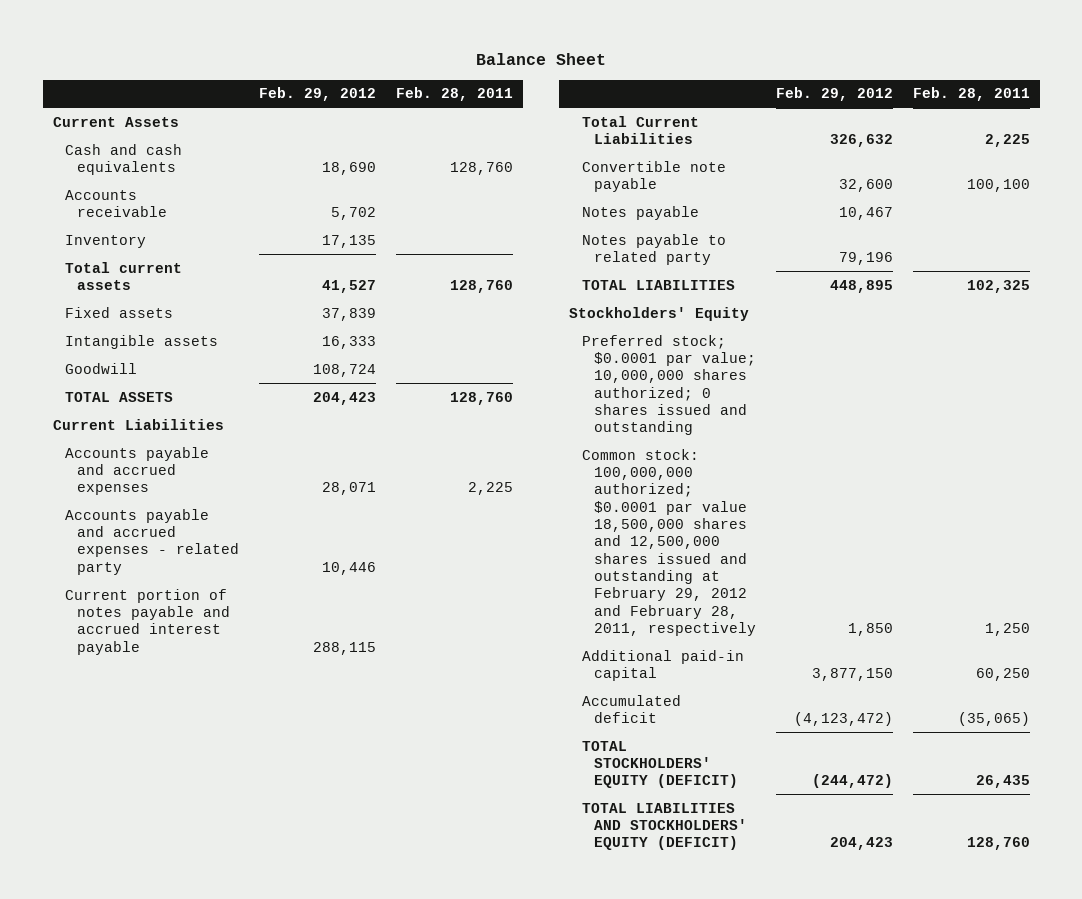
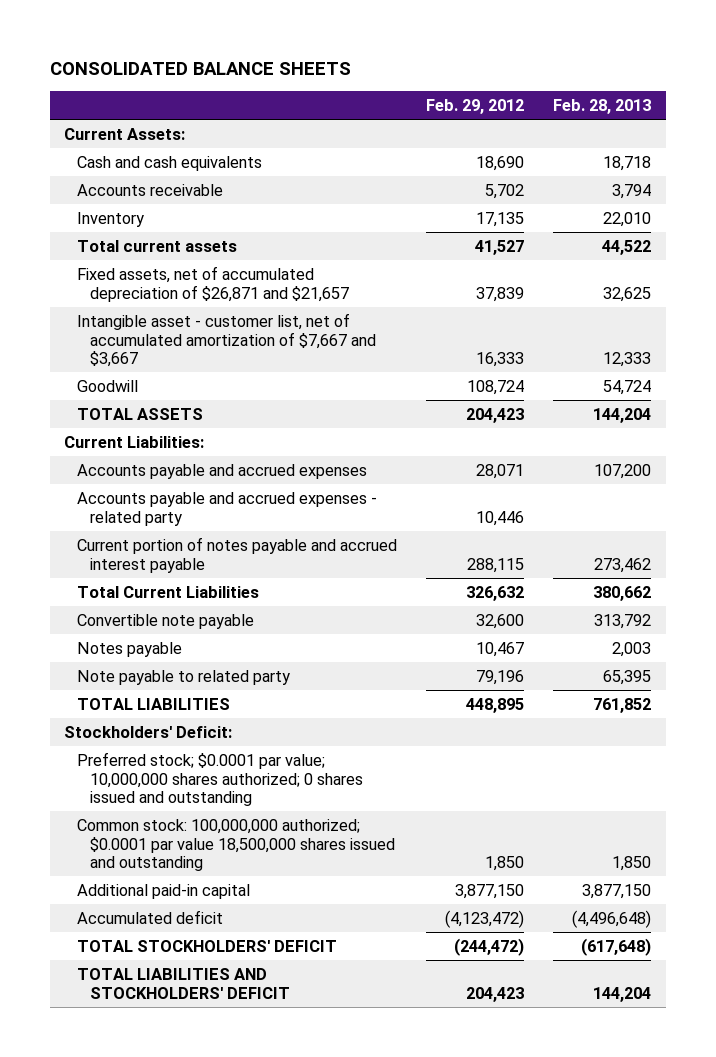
[476,53,607,66] Balance Sheet -> [49,62,351,76] CONSOLIDATED BALANCE SHEETS
[396,87,514,102] Feb. 28, 2011 -> none
none -> [553,98,652,114] Feb. 28, 2013
[52,116,179,127] Current Assets -> [64,127,186,140] Current Assets:
[65,306,174,318] Fixed assets -> [77,265,350,302] Fixed assets, net of accumulated depreciation of $26,871 and $21,657
[65,334,219,349] Intangible assets -> [77,312,377,368] Intangible asset - customer list, net of accumulated amortization of $7,667 and $3,667
[52,418,224,430] Current Liabilities -> [64,435,205,448] Current Liabilities:
[581,233,726,265] Notes payable to related party -> [77,669,291,685] Note payable to related party
[569,306,750,321] Stockholders' Equity -> [64,725,233,738] Stockholders' Deficit:
[581,448,757,637] Common stock: 100,000,000 authorized; $0.0001 par value 18,500,000 shares and 12,500,000 shares issued and outstanding at February 29, 2012 and February 28, 2011, respectively -> [77,818,396,872] Common stock: 100,000,000 authorized; $0.0001 par value 18,500,000 shares issued and outstanding
[581,740,739,789] TOTAL STOCKHOLDERS' EQUITY (DEFICIT) -> [77,939,338,952] TOTAL STOCKHOLDERS' DEFICIT
[581,802,748,851] TOTAL LIABILITIES AND STOCKHOLDERS' EQUITY (DEFICIT) -> [77,967,291,999] TOTAL LIABILITIES AND STOCKHOLDERS' DEFICIT

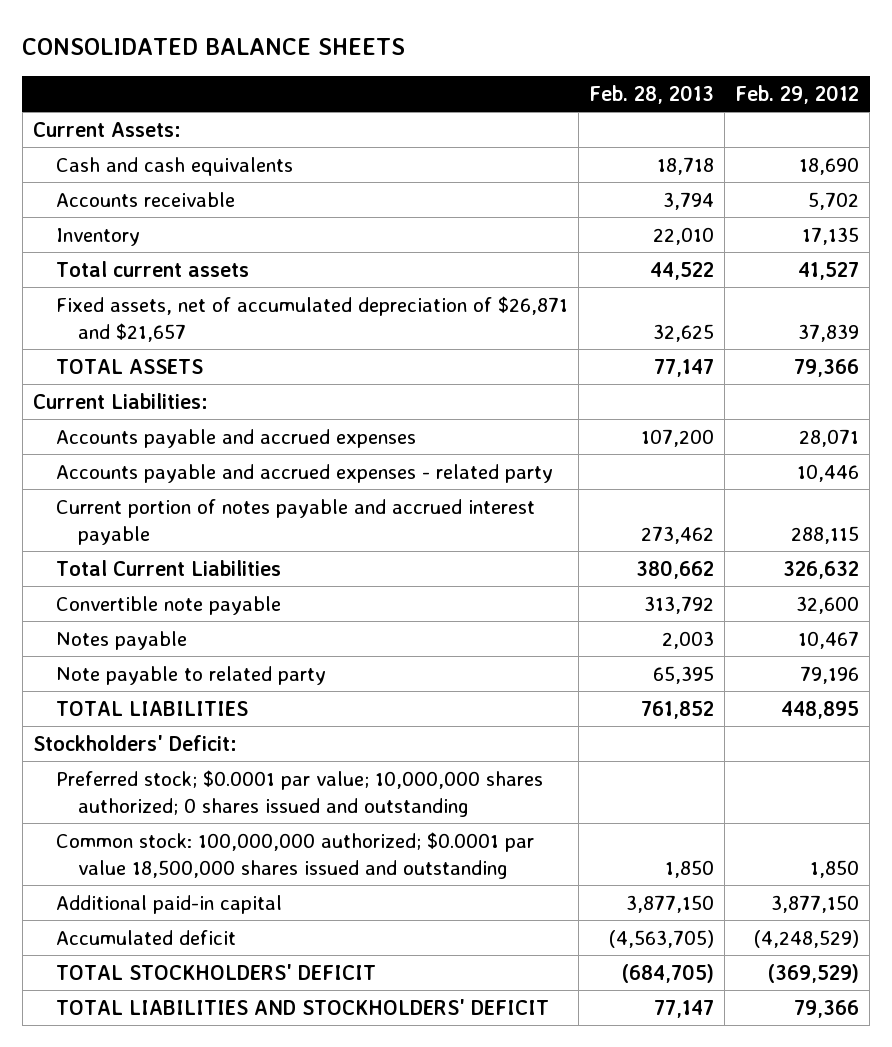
[77,312,377,368] Intangible asset - customer list, net of accumulated amortization of $7,667 and $3,667 -> none
[77,379,139,392] Goodwill -> none
[466,407,525,423] 204,423 -> [794,358,860,377] 79,366
[593,407,652,423] 144,204 -> [653,358,714,377] 77,147
[445,909,525,928] (4,123,472) -> [754,929,860,948] (4,248,529)
[572,909,652,928] (4,496,648) -> [608,929,714,948] (4,563,705)
[454,937,525,956] (244,472) -> [768,963,860,983] (369,529)
[581,937,652,956] (617,648) -> [621,963,714,983] (684,705)
[466,986,525,1002] 204,423 -> [794,999,860,1018] 79,366
[593,986,652,1002] 144,204 -> [653,999,714,1018] 77,147

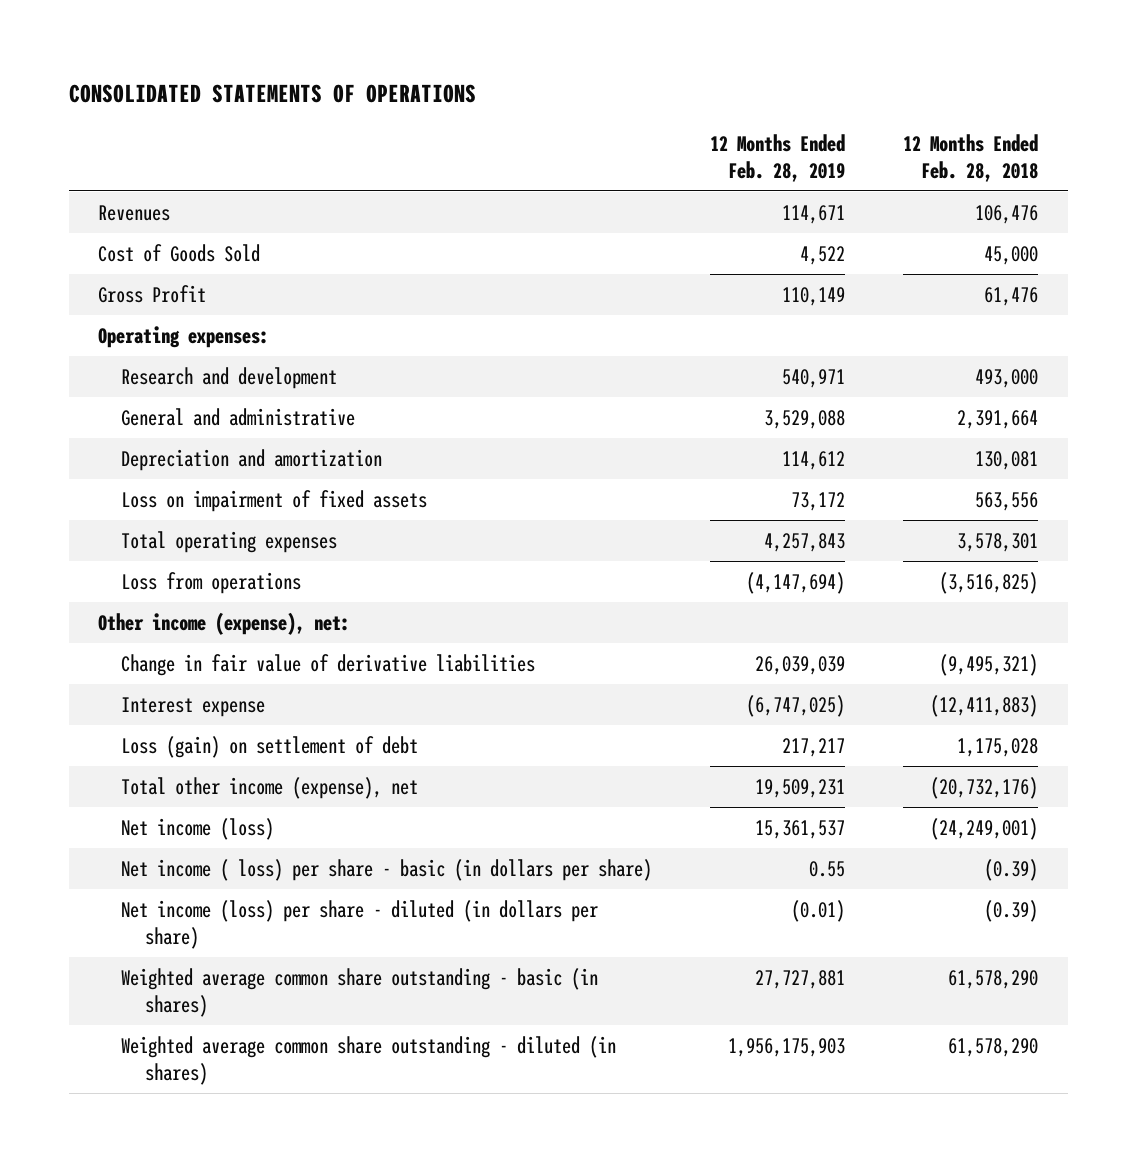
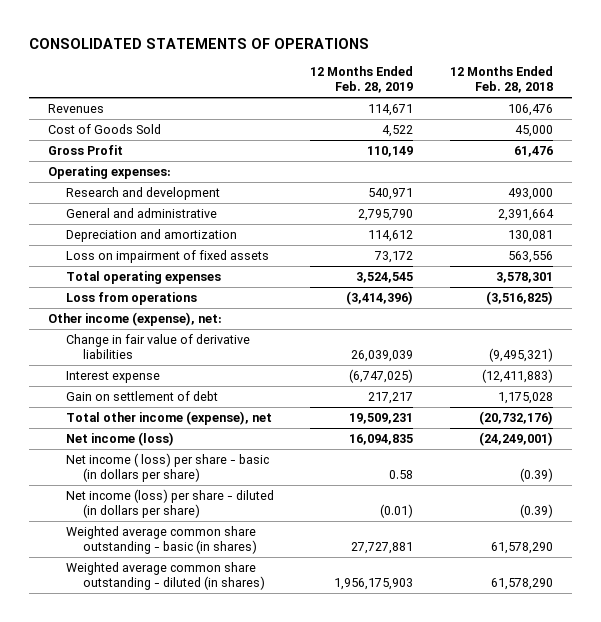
[764,409,846,429] 3,529,088 -> [358,209,414,222] 2,795,790
[764,532,846,552] 4,257,843 -> [356,272,414,284] 3,524,545
[746,571,846,594] (4,147,694) -> [346,291,414,306] (3,414,396)
[121,735,419,758] Loss (gain) on settlement of debt -> [65,391,218,402] Gain on settlement of debt
[755,819,846,839] 15,361,537 -> [349,434,414,446] 16,094,835
[809,860,846,877] 0.55 -> [389,470,414,480] 0.58

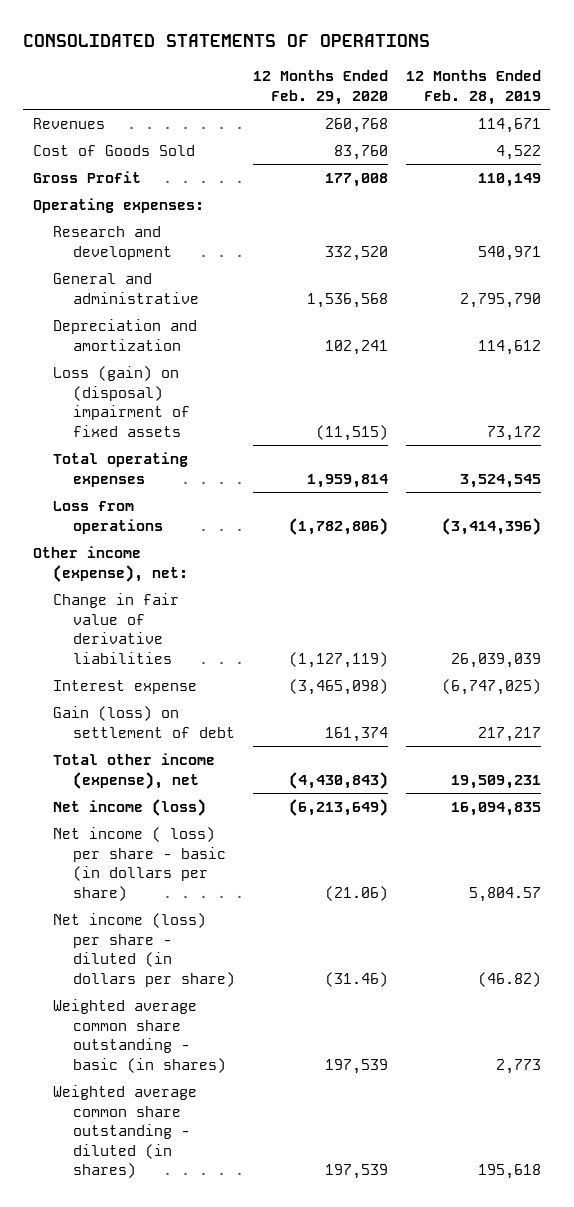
[450,66,554,94] 12 Months Ended Feb. 28, 2018 -> none
none -> [252,70,388,105] 12 Months Ended Feb. 29, 2020
[65,250,269,264] Loss on impairment of fixed assets -> [52,366,190,437] Loss (gain) on (disposal) impairment of fixed assets
[65,391,218,402] Gain on settlement of debt -> [52,706,235,738] Gain (loss) on settlement of debt
[389,470,414,480] 0.58 -> [469,886,542,902] 5,804.57
[380,504,414,519] (0.01) -> [478,971,542,987] (46.82)
[351,542,414,555] 27,727,881 -> [496,1058,542,1074] 2,773
[334,578,414,591] 1,956,175,903 -> [478,1164,542,1180] 195,618

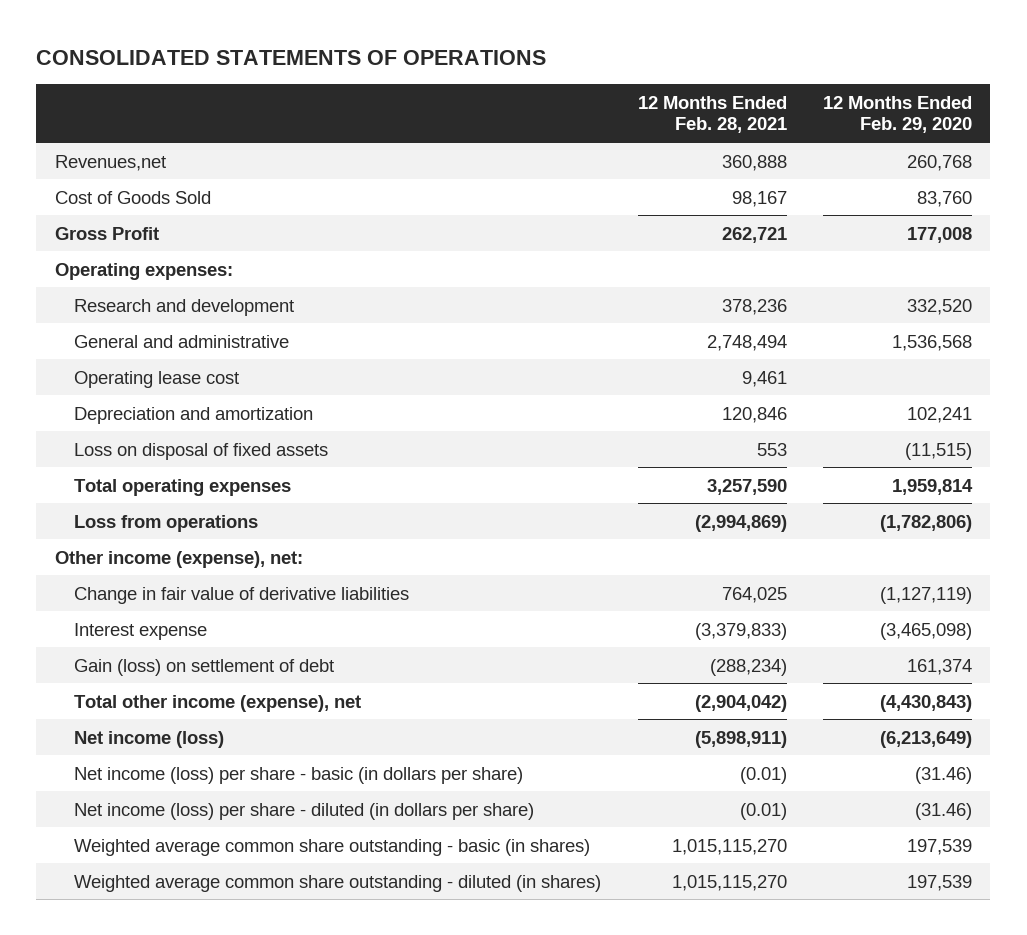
[406,70,542,105] 12 Months Ended Feb. 28, 2019 -> none
none -> [637,95,787,134] 12 Months Ended Feb. 28, 2021
[32,118,105,130] Revenues -> [54,154,166,171] Revenues,net
none -> [74,370,240,388] Operating lease cost
[52,366,190,437] Loss (gain) on (disposal) impairment of fixed assets -> [74,442,329,460] Loss on disposal of fixed assets
[52,827,226,901] Net income ( loss) per share - basic (in dollars per share) -> [74,766,524,784] Net income (loss) per share - basic (in dollars per share)
[324,885,388,901] (21.06) -> [914,766,972,784] (31.46)

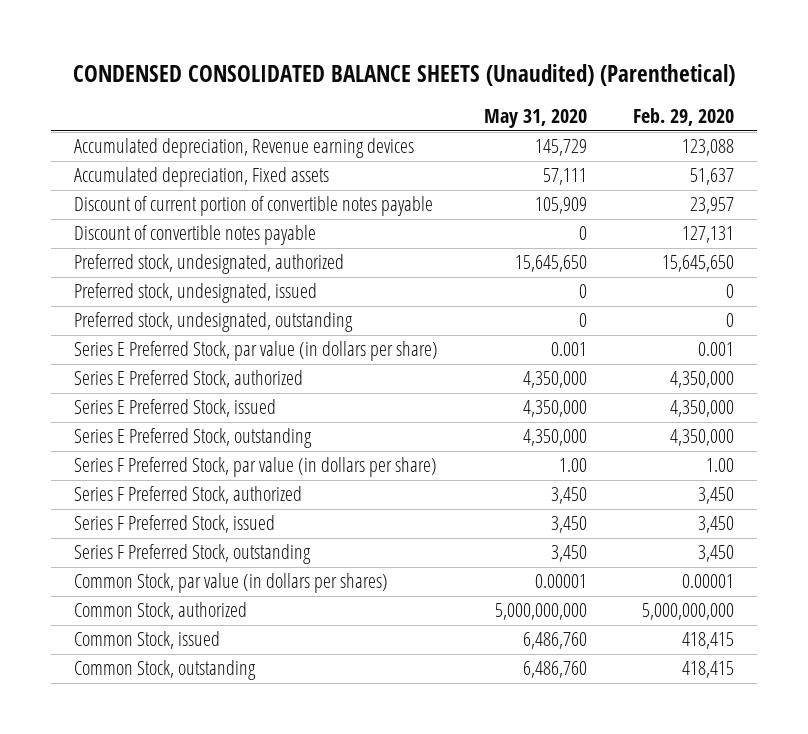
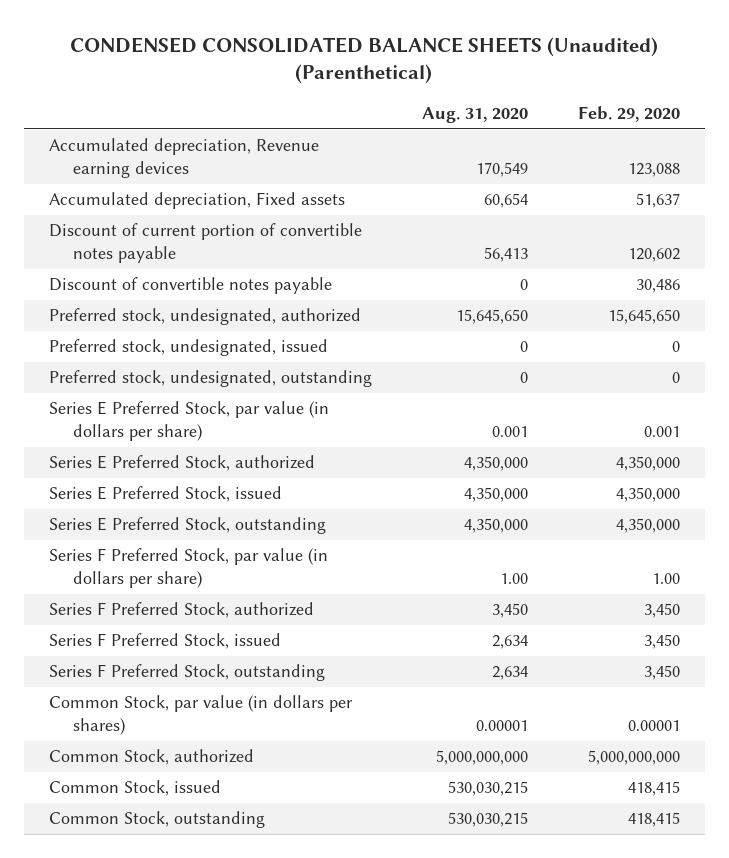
[484,109,588,129] May 31, 2020 -> none
none -> [421,106,528,123] Aug. 31, 2020
[690,197,735,215] 23,957 -> [627,248,680,263] 120,602
[682,226,735,244] 127,131 -> [635,279,680,294] 30,486

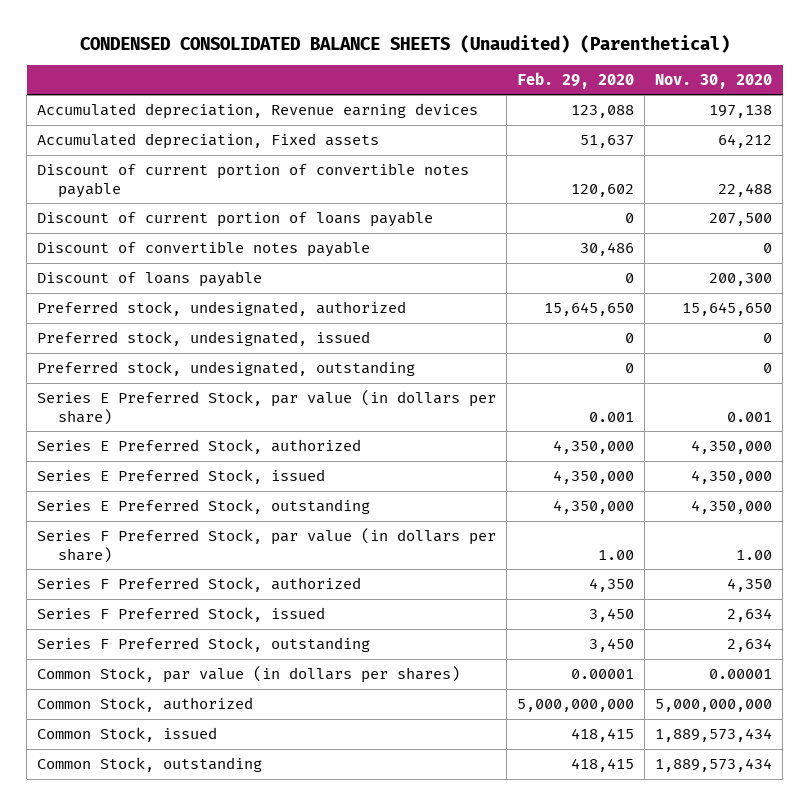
[421,106,528,123] Aug. 31, 2020 -> none
none -> [655,73,773,89] Nov. 30, 2020
none -> [37,210,434,227] Discount of current portion of loans payable
none -> [37,270,263,287] Discount of loans payable
[643,603,680,619] 3,450 -> [589,577,635,592] 4,350

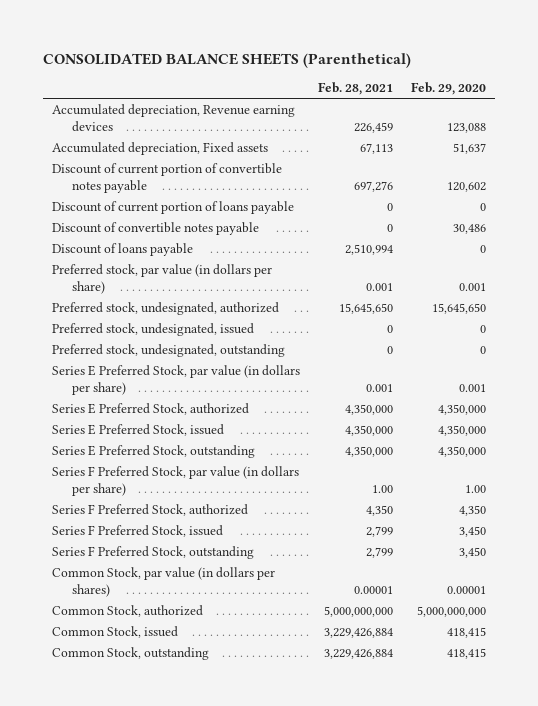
[79,34,730,53] CONDENSED CONSOLIDATED BALANCE SHEETS (Unaudited) (Parenthetical) -> [43,53,412,69] CONSOLIDATED BALANCE SHEETS (Parenthetical)
[655,73,773,89] Nov. 30, 2020 -> none
none -> [317,82,393,96] Feb. 28, 2021
none -> [51,263,272,294] Preferred stock, par value (in dollars per share)

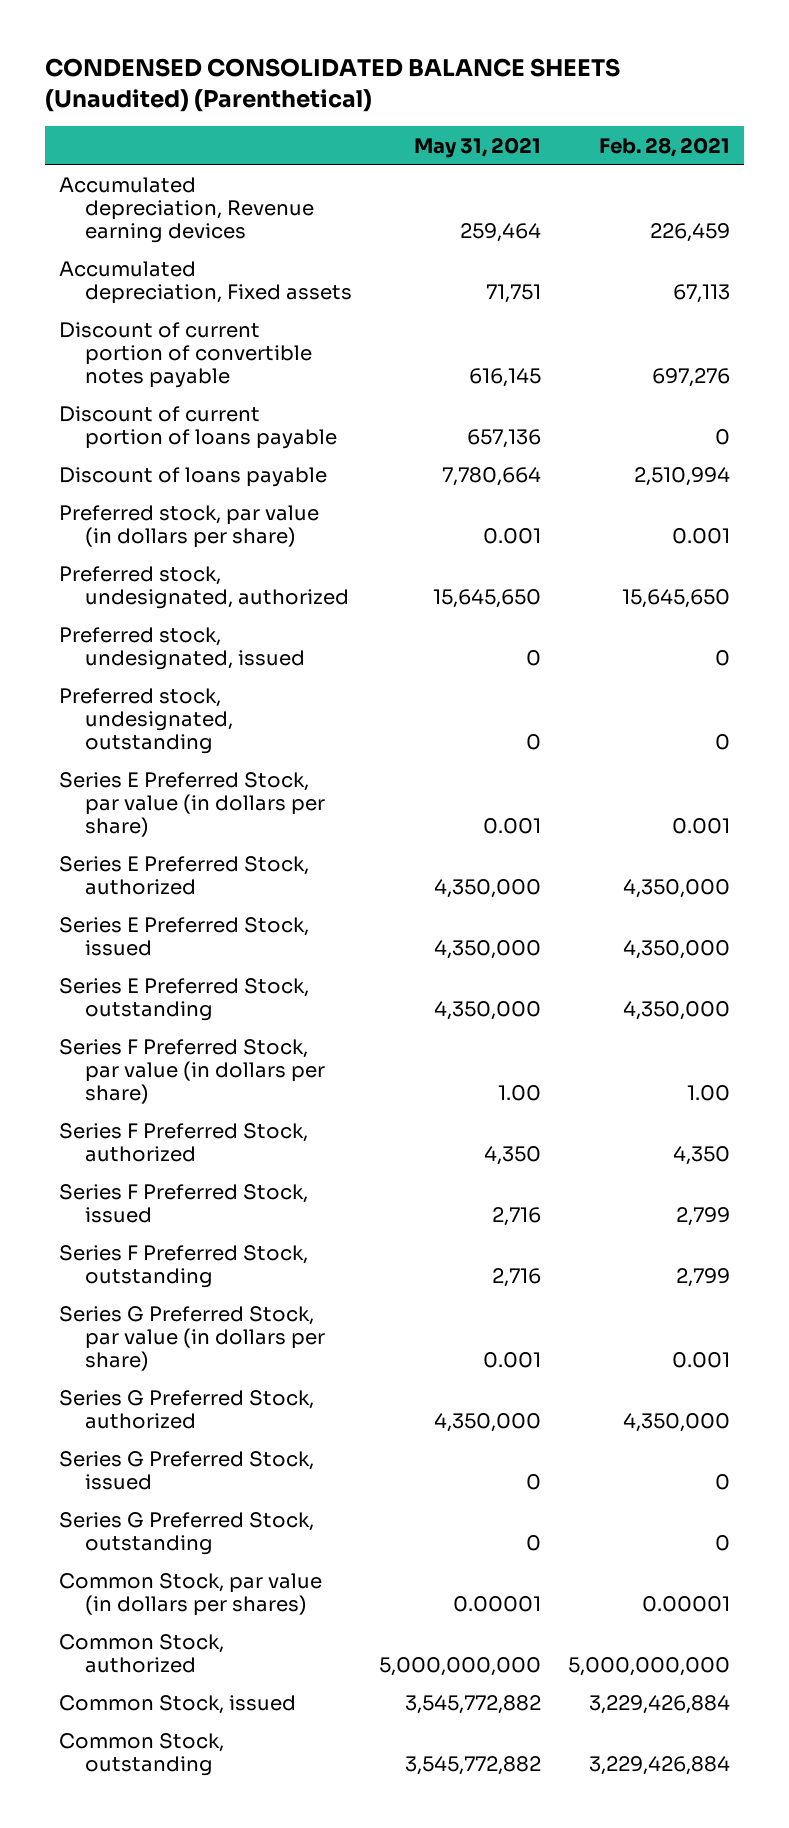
[43,53,412,69] CONSOLIDATED BALANCE SHEETS (Parenthetical) -> [45,57,621,112] CONDENSED CONSOLIDATED BALANCE SHEETS (Unaudited) (Parenthetical)
[410,82,486,96] Feb. 29, 2020 -> none
none -> [414,136,542,158] May 31, 2021
[51,221,259,235] Discount of convertible notes payable -> none
none -> [58,1306,326,1372] Series G Preferred Stock, par value (in dollars per share)
none -> [58,1390,314,1430] Series G Preferred Stock, authorized
none -> [58,1451,314,1491] Series G Preferred Stock, issued
none -> [58,1512,314,1556] Series G Preferred Stock, outstanding

